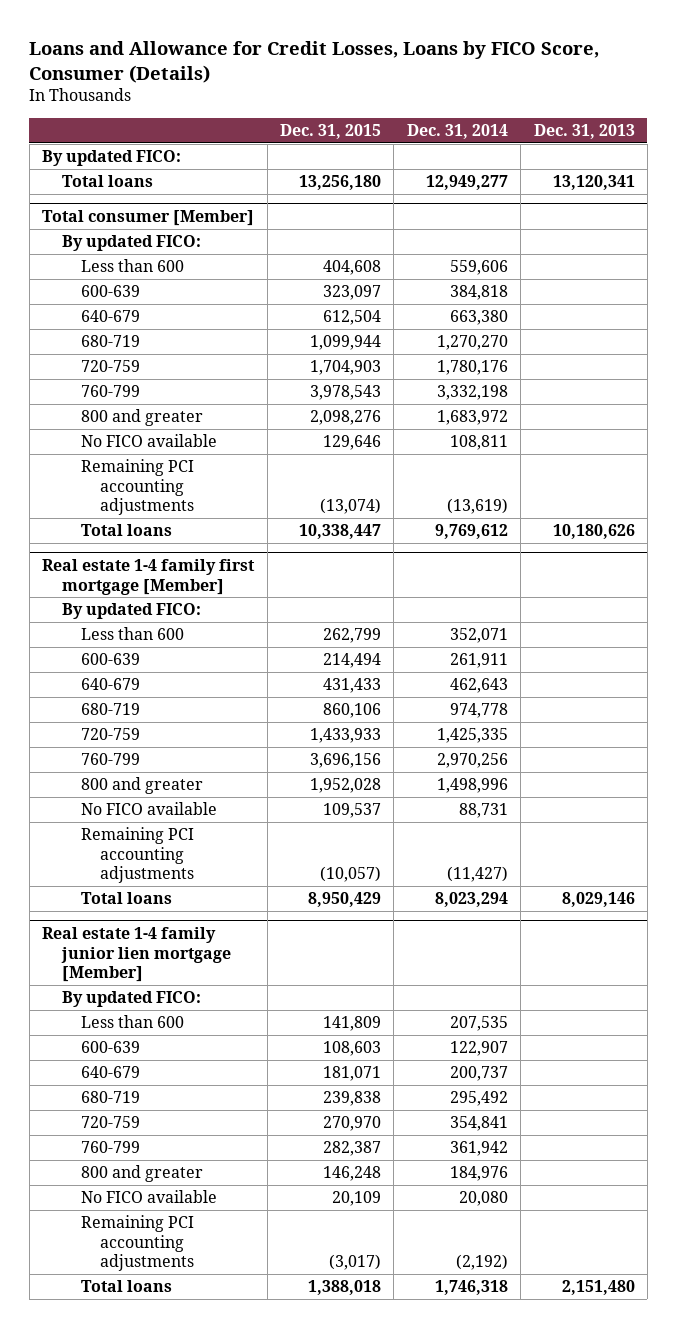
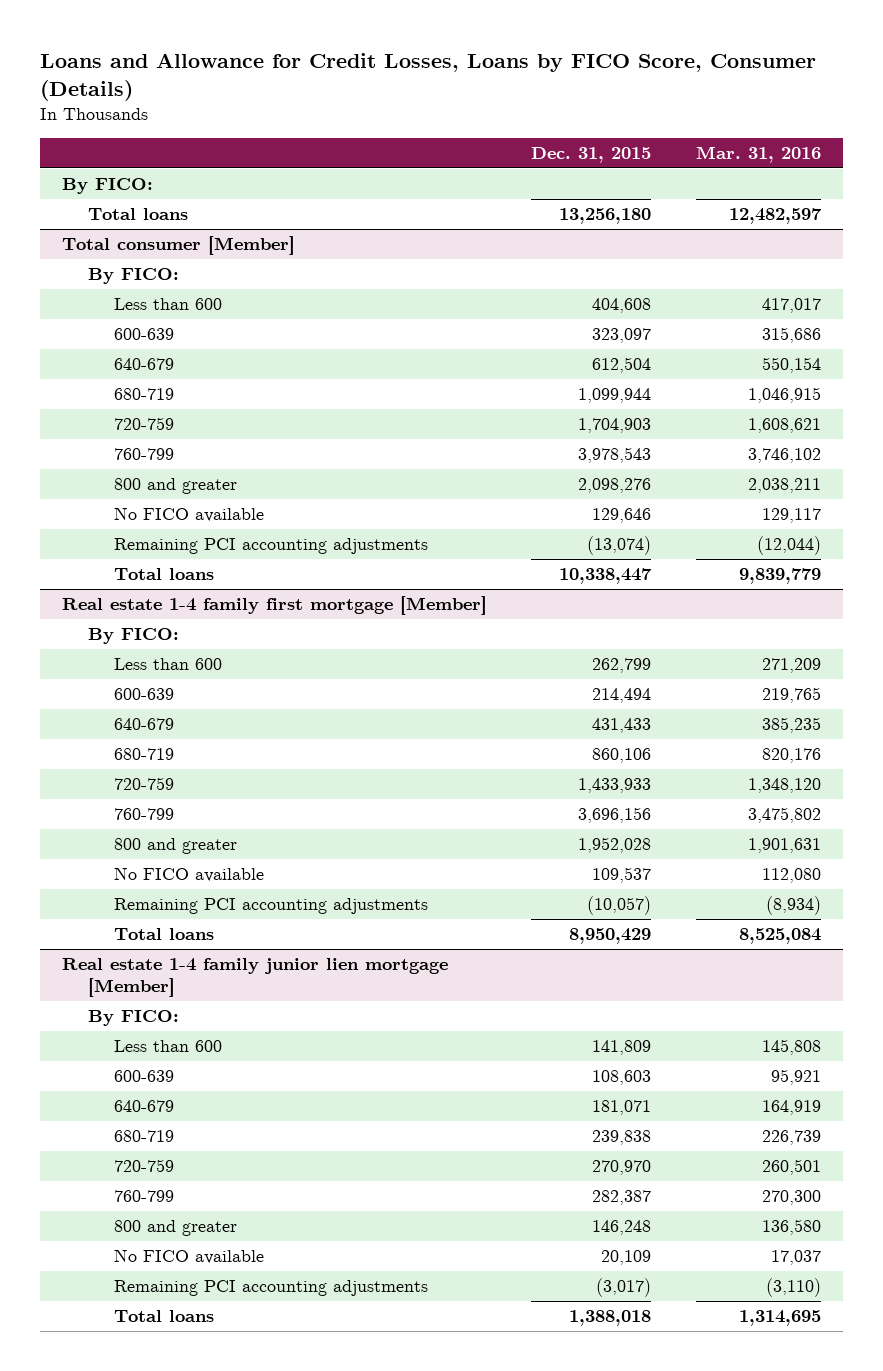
[406,124,508,140] Dec. 31, 2014 -> none
[533,124,635,140] Dec. 31, 2013 -> none
none -> [695,146,821,164] Mar. 31, 2016
[42,150,182,167] By updated FICO: -> [61,178,153,195] By FICO:
[61,235,201,252] By updated FICO: -> [87,268,179,285] By FICO:
[61,603,201,620] By updated FICO: -> [87,628,179,645] By FICO:
[61,991,201,1008] By updated FICO: -> [87,1010,179,1027] By FICO:

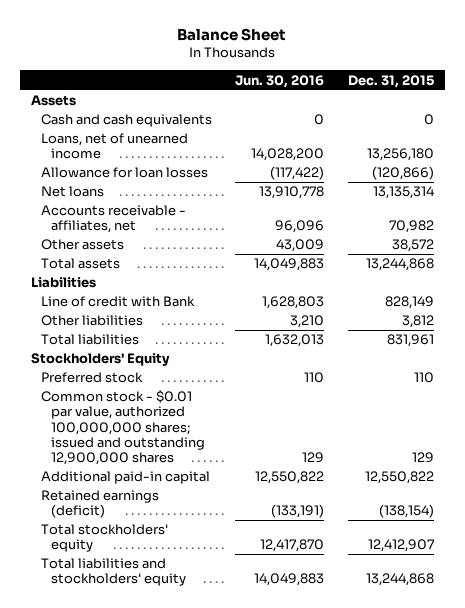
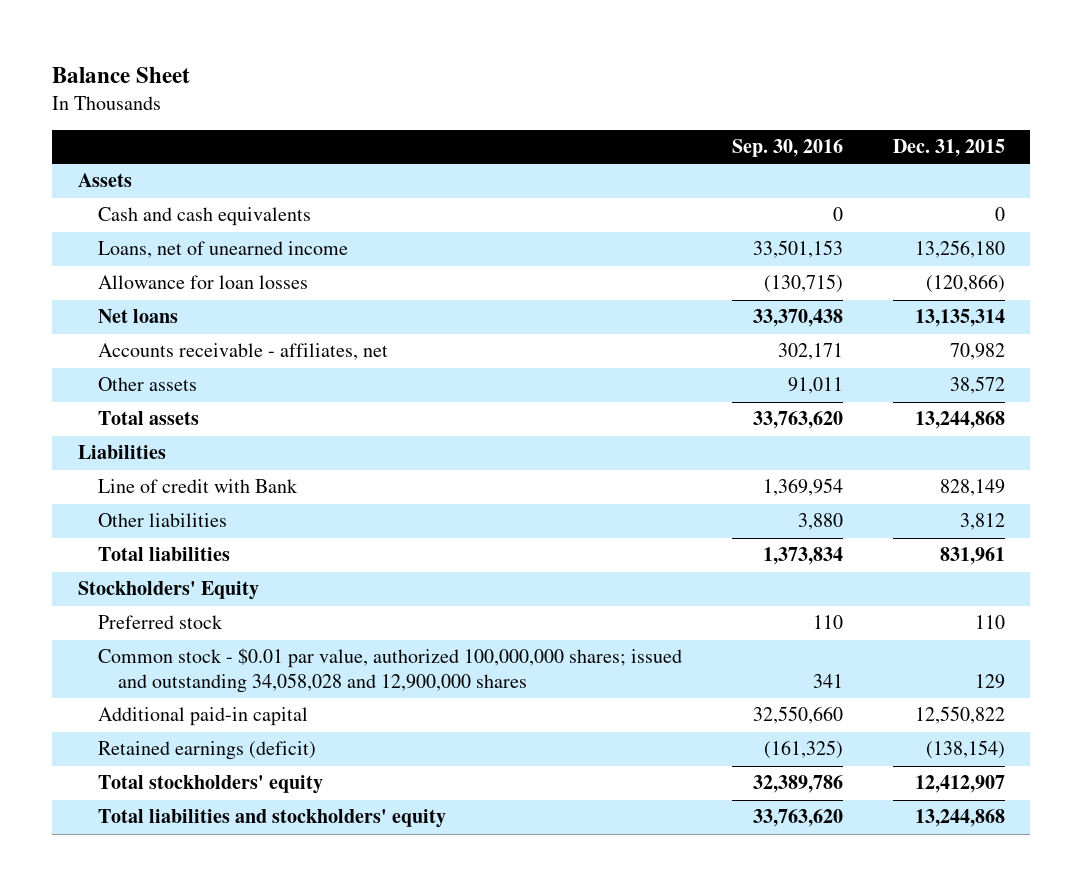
[235,74,325,88] Jun. 30, 2016 -> none
none -> [731,139,843,158] Sep. 30, 2016
[41,390,206,465] Common stock - $0.01 par value, authorized 100,000,000 shares; issued and outstanding 12,900,000 shares -> [97,648,682,693] Common stock - $0.01 par value, authorized 100,000,000 shares; issued and outstanding 34,058,028 and 12,900,000 shares

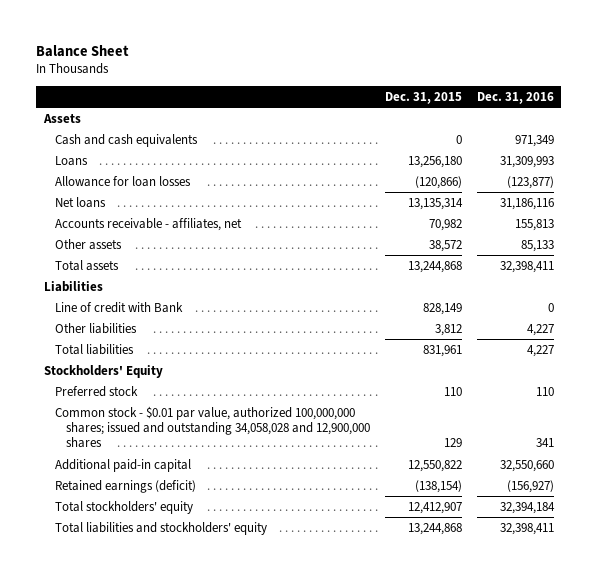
[731,139,843,158] Sep. 30, 2016 -> none
none -> [476,91,554,104] Dec. 31, 2016
[97,241,348,259] Loans, net of unearned income -> [55,155,89,166] Loans

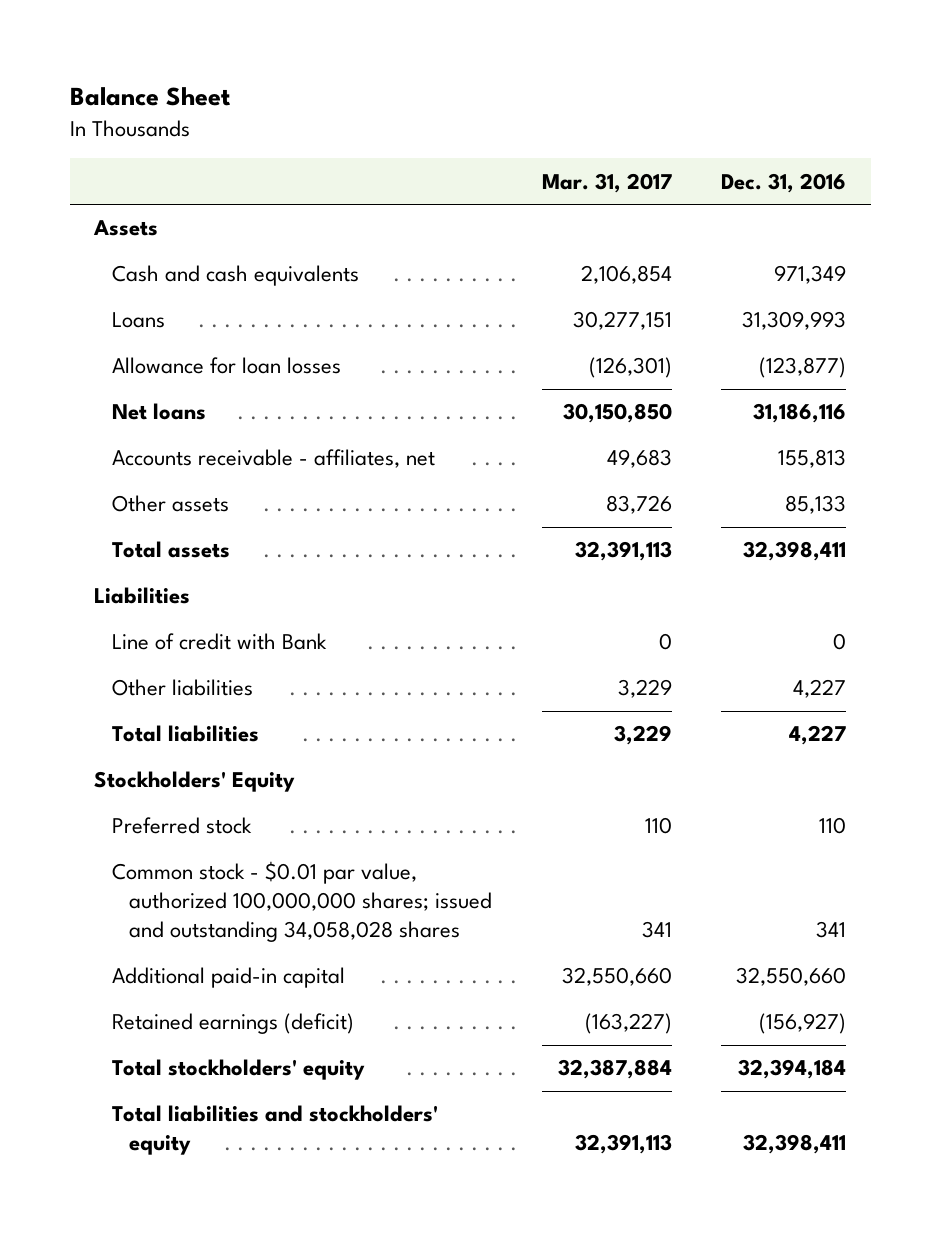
[385,91,463,104] Dec. 31, 2015 -> none
none -> [541,172,672,193] Mar. 31, 2017
[55,405,371,449] Common stock - $0.01 par value, authorized 100,000,000 shares; issued and outstanding 34,058,028 and 12,900,000 shares -> [111,861,493,943] Common stock - $0.01 par value, authorized 100,000,000 shares; issued and outstanding 34,058,028 shares

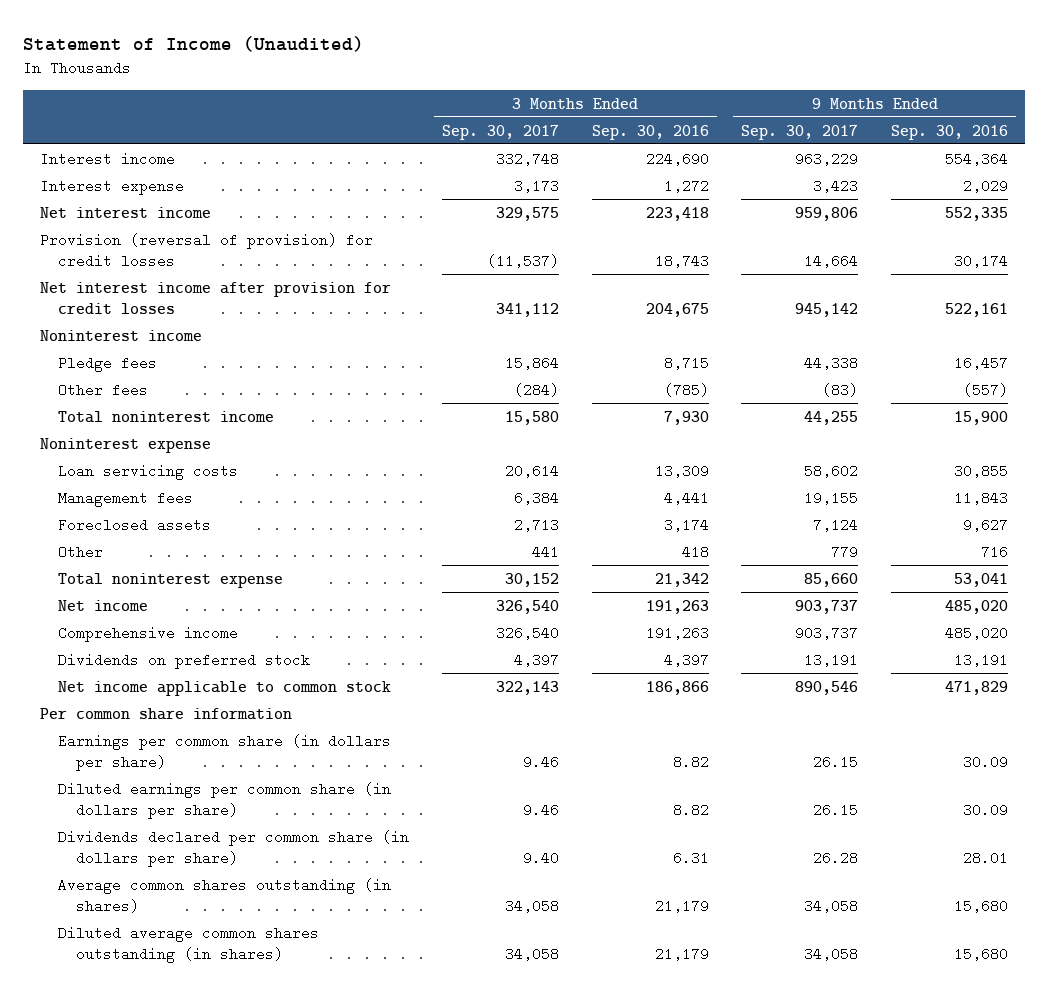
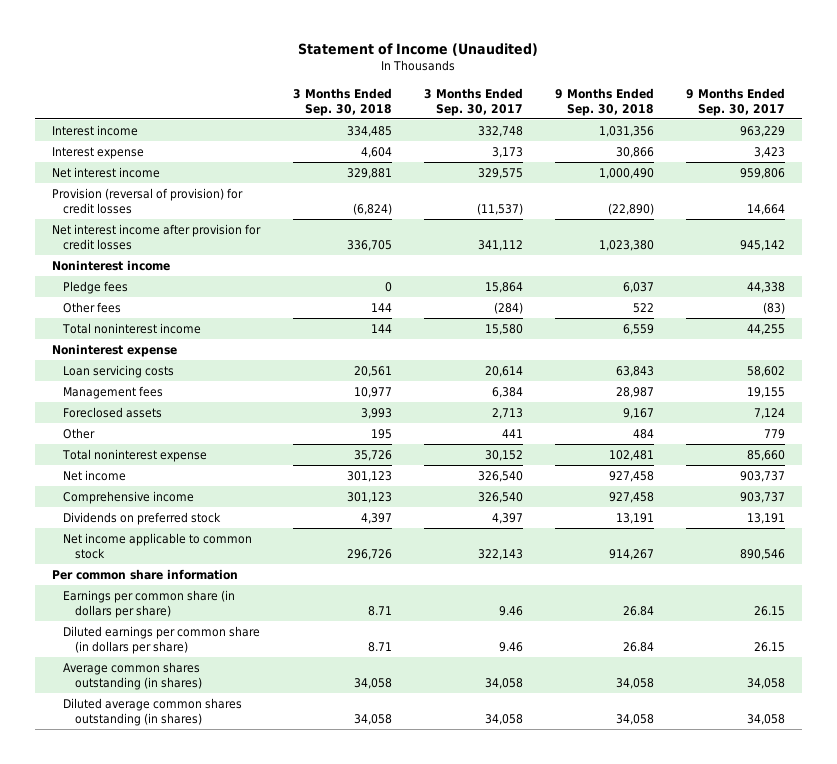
[591,124,709,140] Sep. 30, 2016 -> none
[891,124,1009,140] Sep. 30, 2016 -> none
none -> [292,87,392,116] 3 Months Ended Sep. 30, 2018
none -> [555,87,655,116] 9 Months Ended Sep. 30, 2018
[58,829,410,868] Dividends declared per common share (in dollars per share) -> none

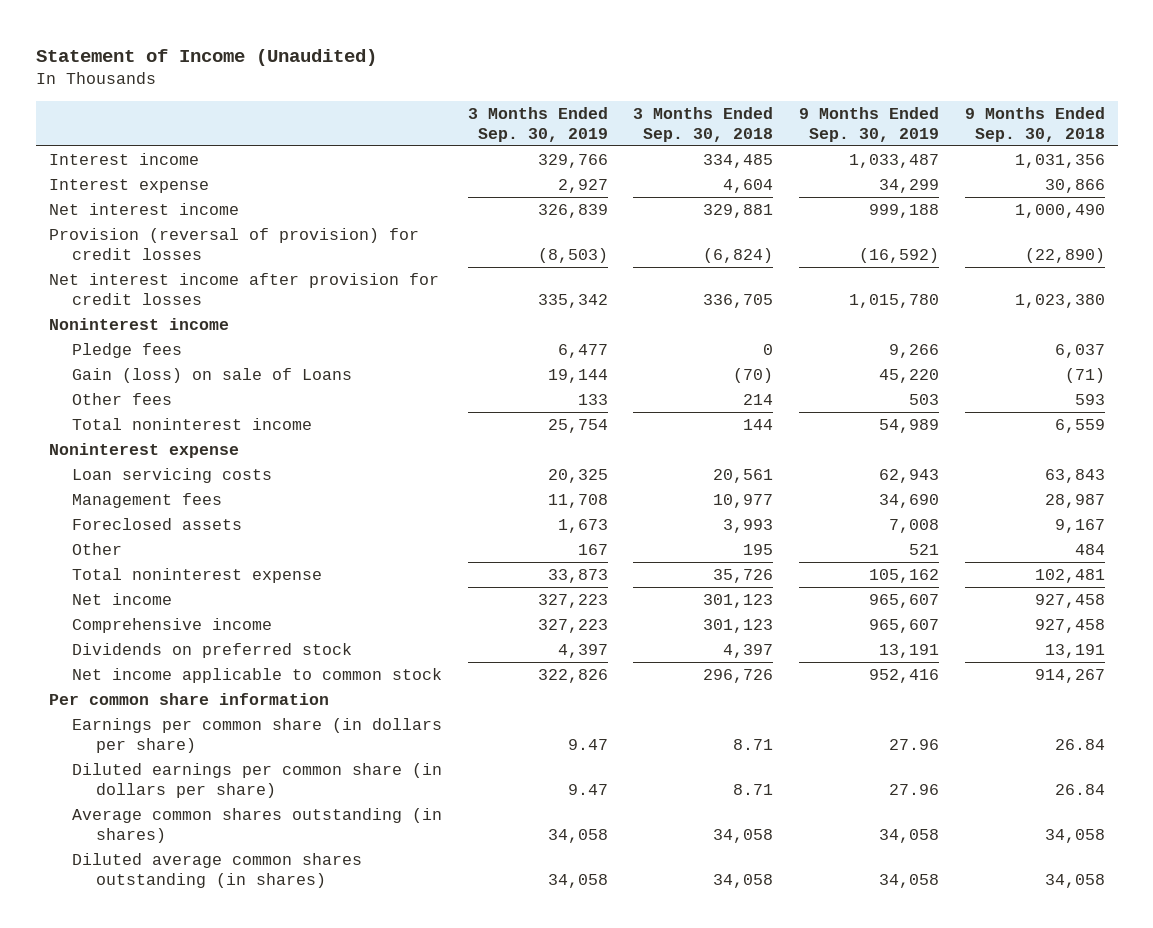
[423,87,523,116] 3 Months Ended Sep. 30, 2017 -> none
[686,87,786,116] 9 Months Ended Sep. 30, 2017 -> none
none -> [467,106,608,142] 3 Months Ended Sep. 30, 2019
none -> [799,106,940,142] 9 Months Ended Sep. 30, 2019
none -> [72,368,353,384] Gain (loss) on sale of Loans
[370,302,392,312] 144 -> [743,394,774,406] 214
[633,302,655,313] 522 -> [1074,394,1105,406] 593

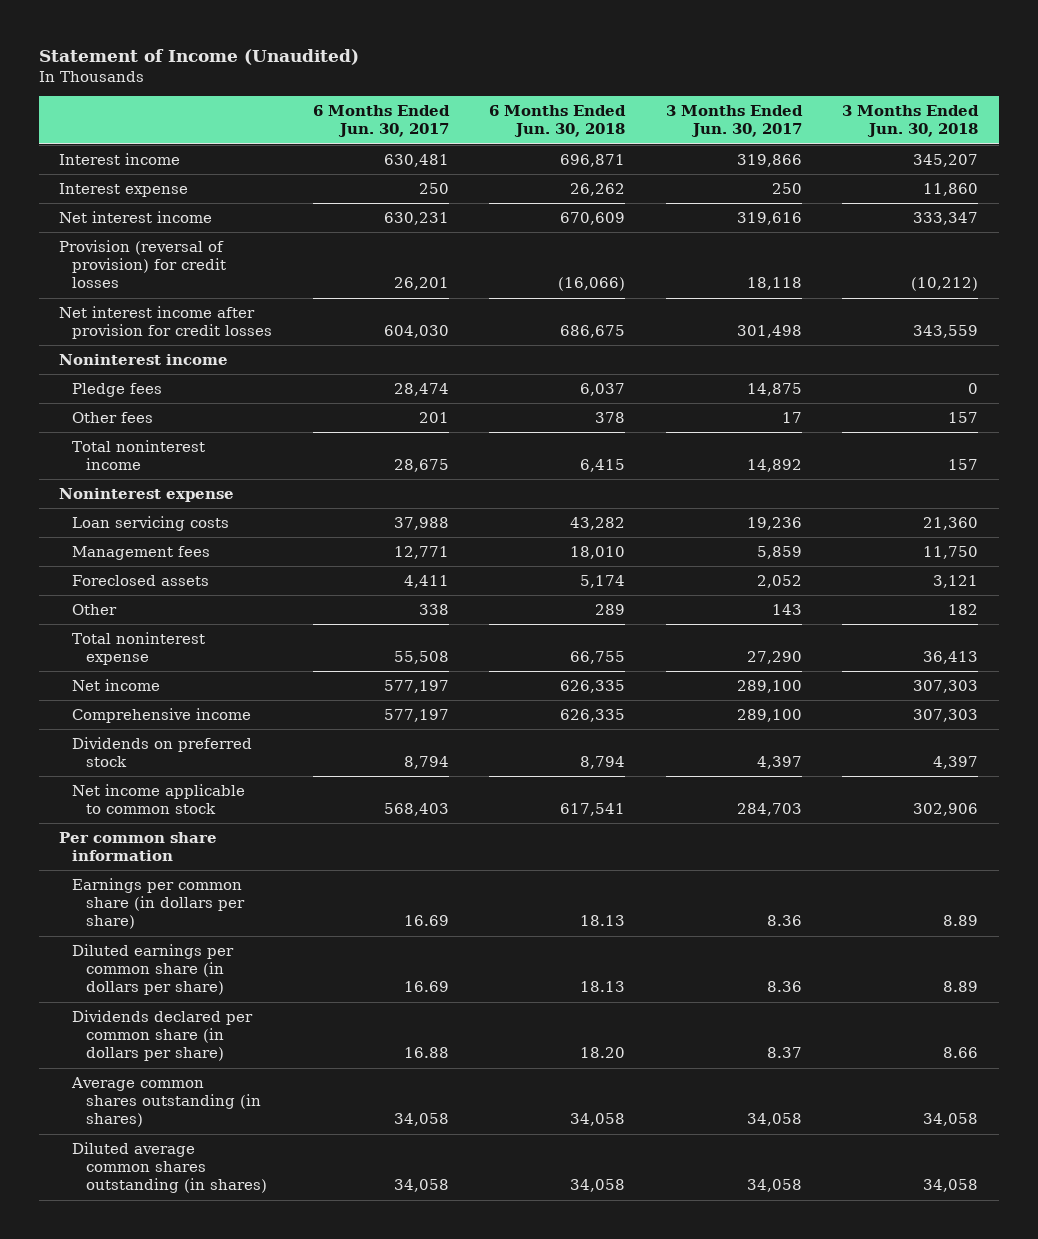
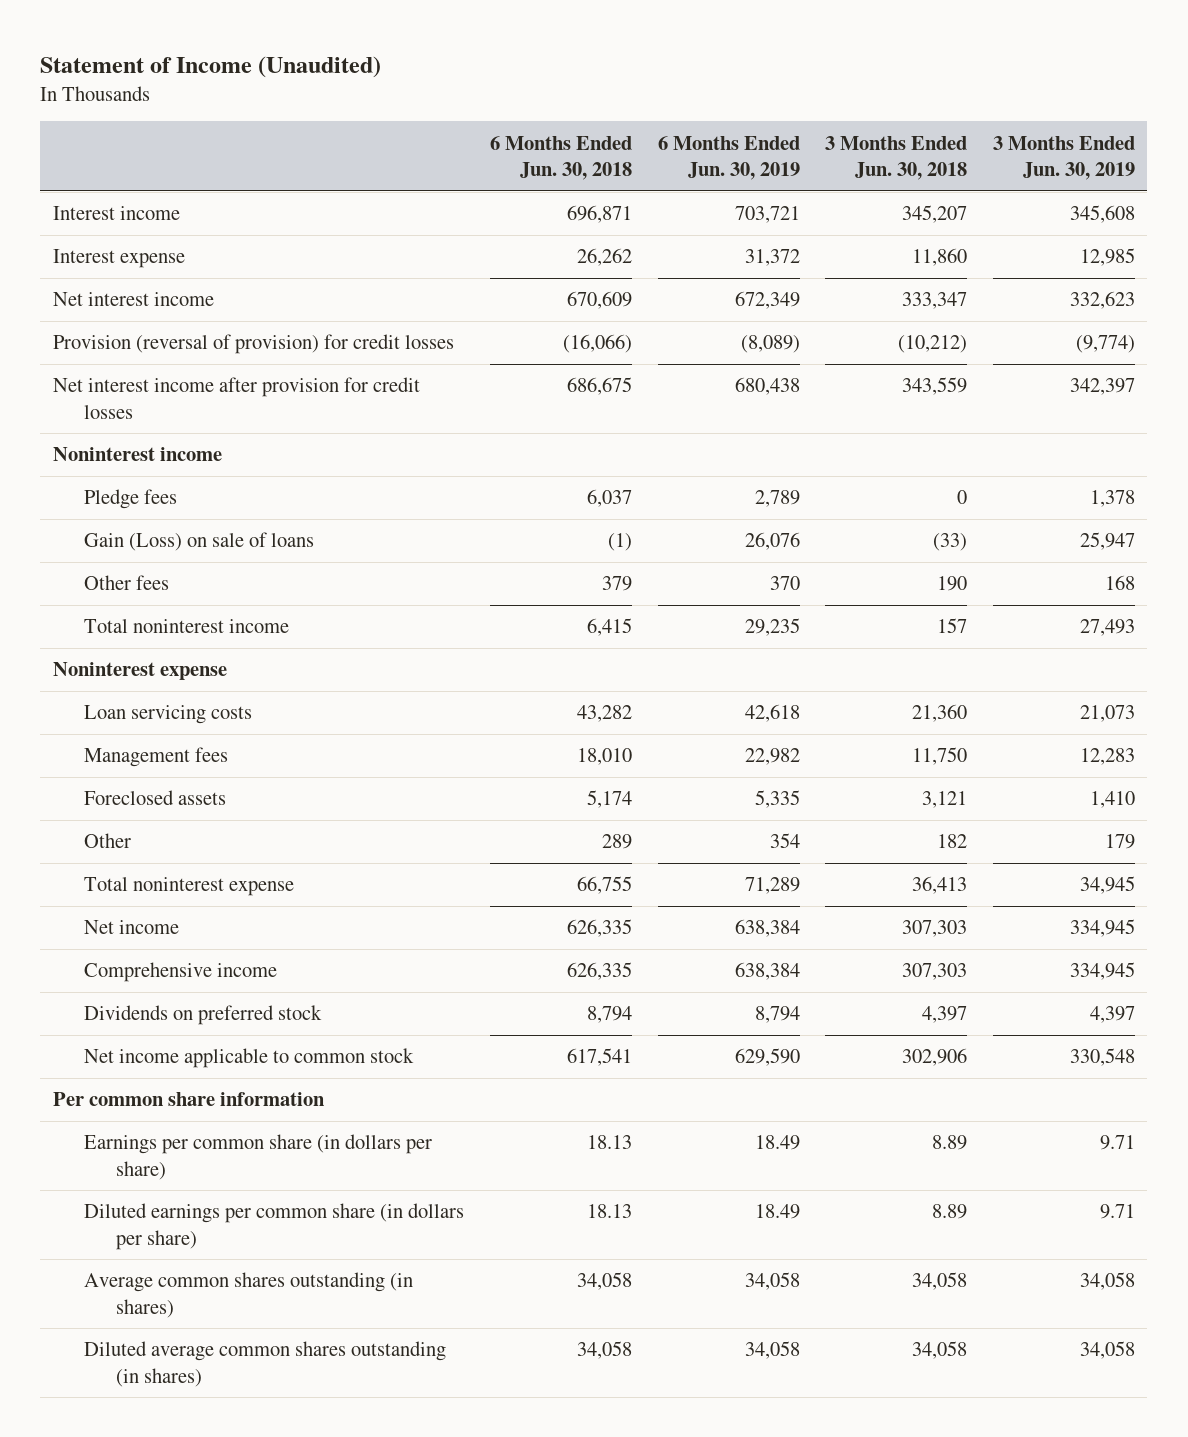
[312,105,450,138] 6 Months Ended Jun. 30, 2017 -> none
[665,105,803,138] 3 Months Ended Jun. 30, 2017 -> none
none -> [657,135,800,181] 6 Months Ended Jun. 30, 2019
none -> [992,135,1135,181] 3 Months Ended Jun. 30, 2019
none -> [84,532,315,552] Gain (Loss) on sale of loans
[595,412,626,424] 378 -> [601,576,632,592] 379
[948,412,979,424] 157 -> [937,576,968,592] 190
[72,1010,254,1062] Dividends declared per common share (in dollars per share) -> none

